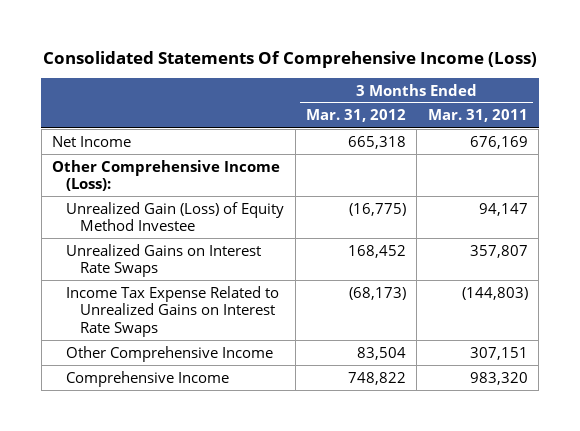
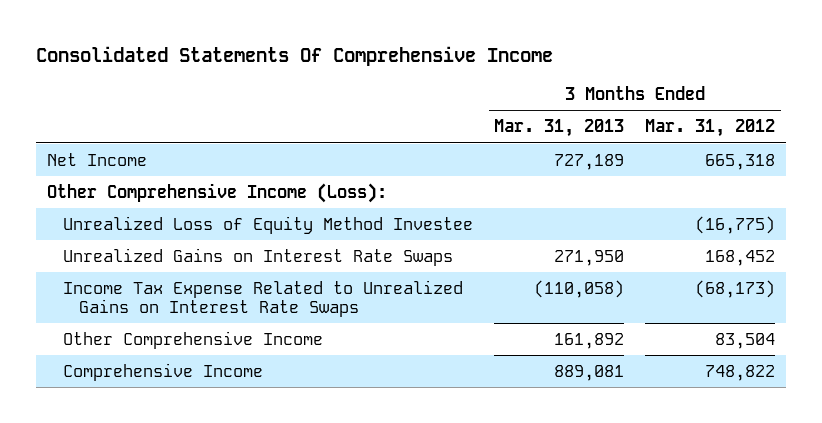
[42,50,537,68] Consolidated Statements Of Comprehensive Income (Loss) -> [36,45,554,66] Consolidated Statements Of Comprehensive Income
[427,109,528,123] Mar. 31, 2011 -> none
none -> [494,119,625,138] Mar. 31, 2013
[66,201,285,232] Unrealized Gain (Loss) of Equity Method Investee -> [63,215,474,234] Unrealized Loss of Equity Method Investee

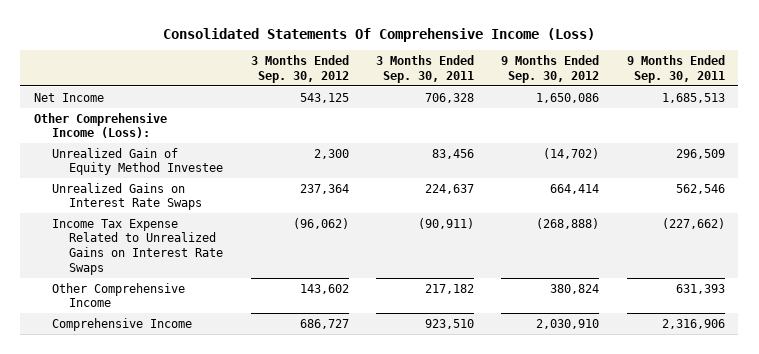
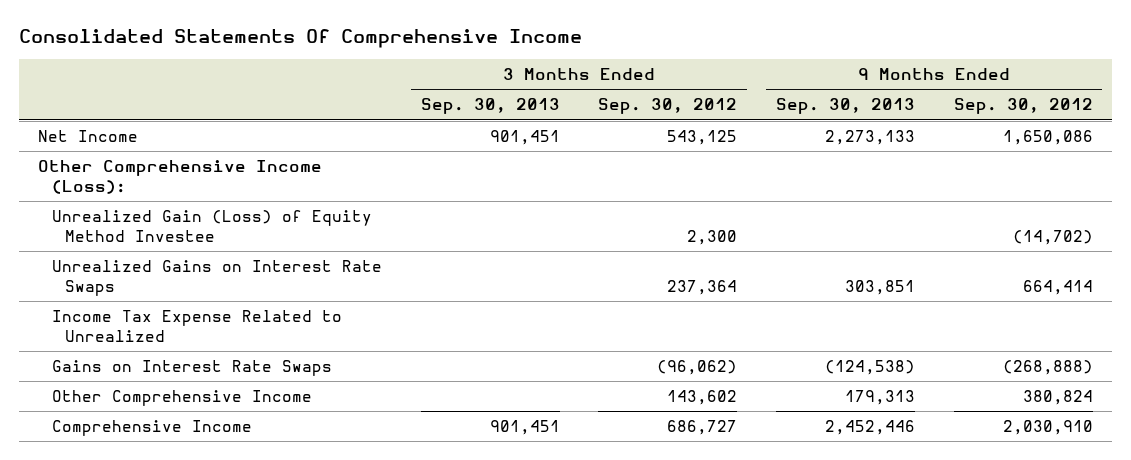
[163,27,596,42] Consolidated Statements Of Comprehensive Income (Loss) -> [18,29,582,49] Consolidated Statements Of Comprehensive Income
[375,55,474,83] 3 Months Ended Sep. 30, 2011 -> none
[626,55,725,83] 9 Months Ended Sep. 30, 2011 -> none
none -> [420,98,560,115] Sep. 30, 2013
none -> [775,98,915,115] Sep. 30, 2013
[51,147,224,176] Unrealized Gain of Equity Method Investee -> [51,210,372,243] Unrealized Gain (Loss) of Equity Method Investee
none -> [51,310,342,343] Income Tax Expense Related to Unrealized
[51,218,224,275] Income Tax Expense Related to Unrealized Gains on Interest Rate Swaps -> [51,360,332,377] Gains on Interest Rate Swaps

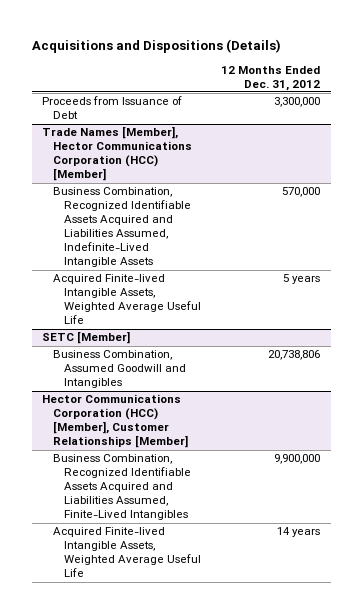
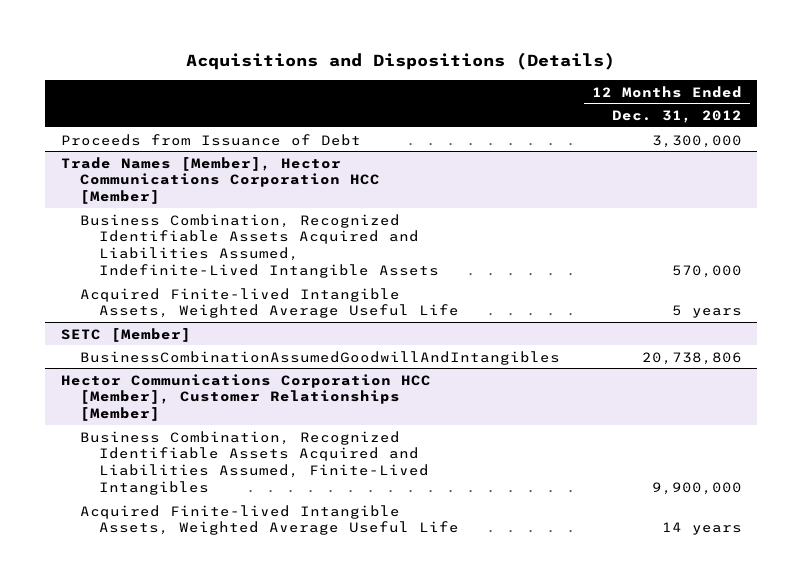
[42,126,193,182] Trade Names [Member], Hector Communications Corporation (HCC) [Member] -> [60,156,380,205] Trade Names [Member], Hector Communications Corporation HCC [Member]
[53,350,186,389] Business Combination, Assumed Goodwill and Intangibles -> [79,350,560,365] BusinessCombinationAssumedGoodwillAndIntangibles
[42,394,189,449] Hector Communications Corporation (HCC) [Member], Customer Relationships [Member] -> [60,373,431,422] Hector Communications Corporation HCC [Member], Customer Relationships [Member]

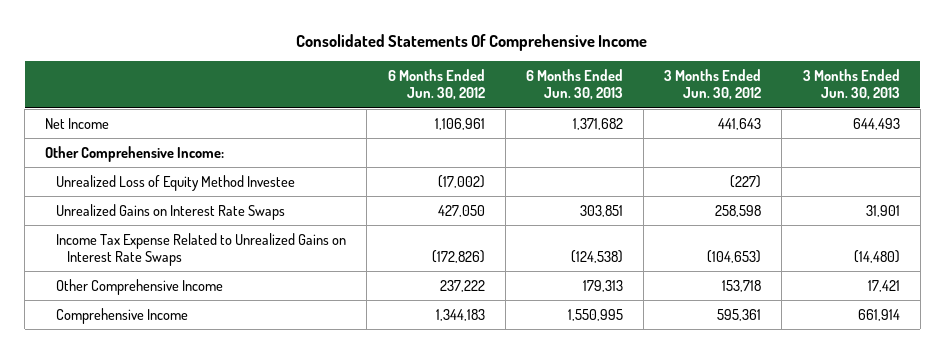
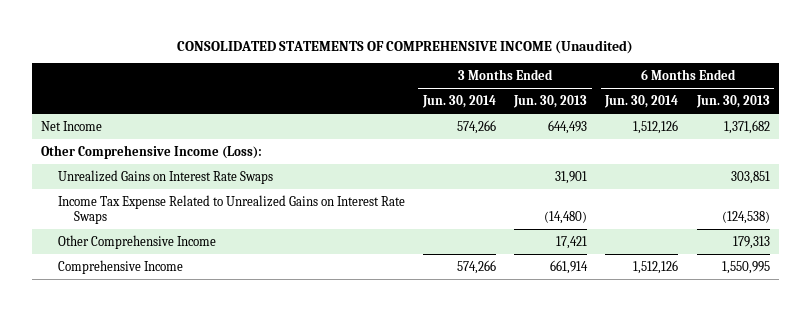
[296,33,648,51] Consolidated Statements Of Comprehensive Income -> [177,39,634,54] CONSOLIDATED STATEMENTS OF COMPREHENSIVE INCOME (Unaudited)
[387,68,485,101] 6 Months Ended Jun. 30, 2012 -> none
[664,68,762,101] 3 Months Ended Jun. 30, 2012 -> none
none -> [421,94,496,108] Jun. 30, 2014
none -> [604,94,679,108] Jun. 30, 2014
[56,174,296,191] Unrealized Loss of Equity Method Investee -> none
[45,145,225,162] Other Comprehensive Income: -> [41,144,263,159] Other Comprehensive Income (Loss):

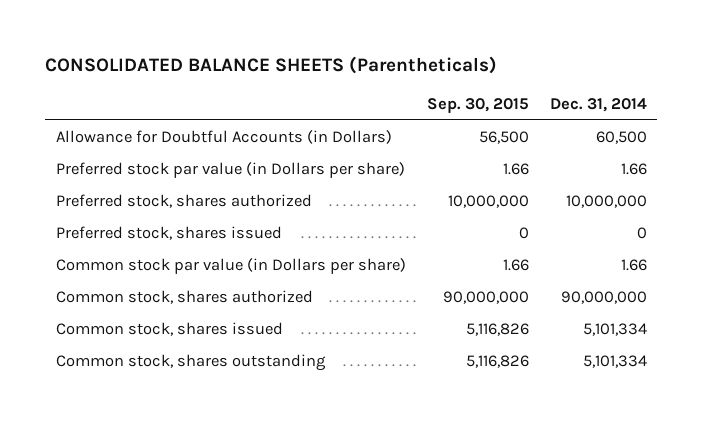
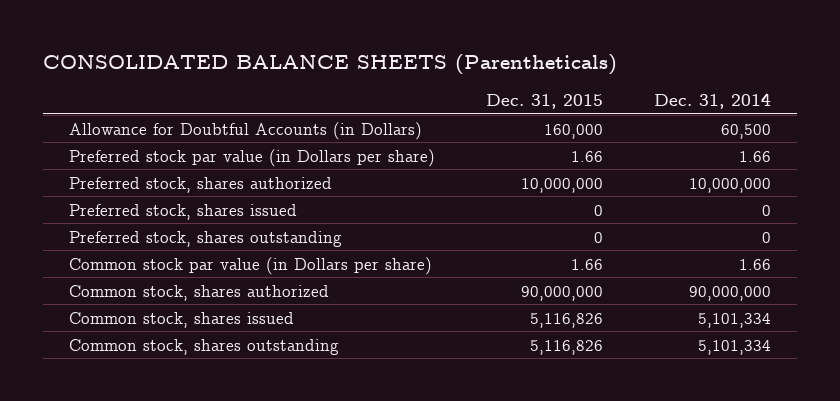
[426,97,529,113] Sep. 30, 2015 -> none
none -> [485,94,603,110] Dec. 31, 2015
none -> [68,230,342,247] Preferred stock, shares outstanding

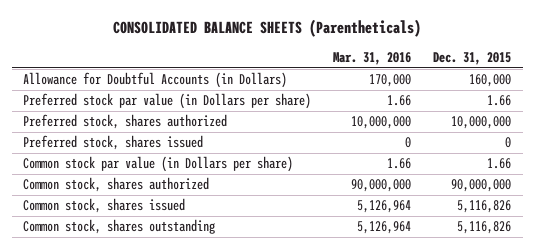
[654,93,772,110] Dec. 31, 2014 -> none
none -> [333,52,412,66] Mar. 31, 2016
[68,230,342,247] Preferred stock, shares outstanding -> none

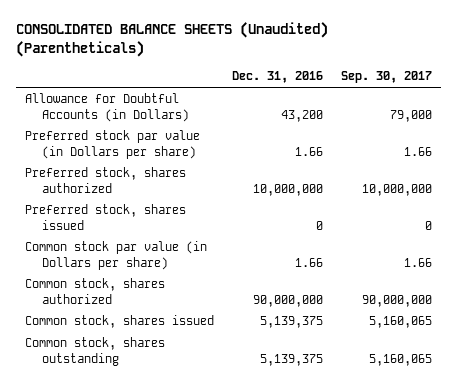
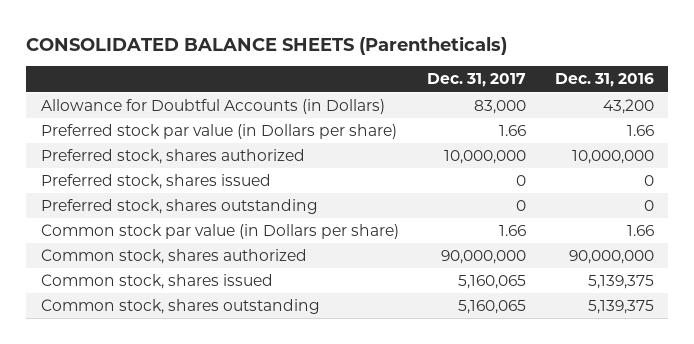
[15,22,328,58] CONSOLIDATED BALANCE SHEETS (Unaudited) (Parentheticals) -> [26,35,508,55] CONSOLIDATED BALANCE SHEETS (Parentheticals)
[340,71,432,84] Sep. 30, 2017 -> none
none -> [427,73,527,88] Dec. 31, 2017
none -> [40,199,318,215] Preferred stock, shares outstanding

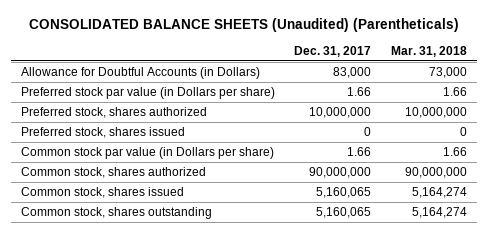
[26,35,508,55] CONSOLIDATED BALANCE SHEETS (Parentheticals) -> [28,18,459,33] CONSOLIDATED BALANCE SHEETS (Unaudited) (Parentheticals)
[554,73,654,88] Dec. 31, 2016 -> none
none -> [391,46,468,58] Mar. 31, 2018
[40,199,318,215] Preferred stock, shares outstanding -> none

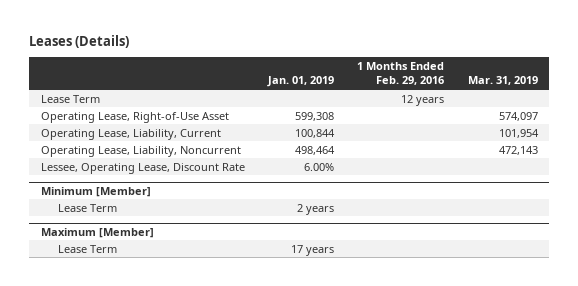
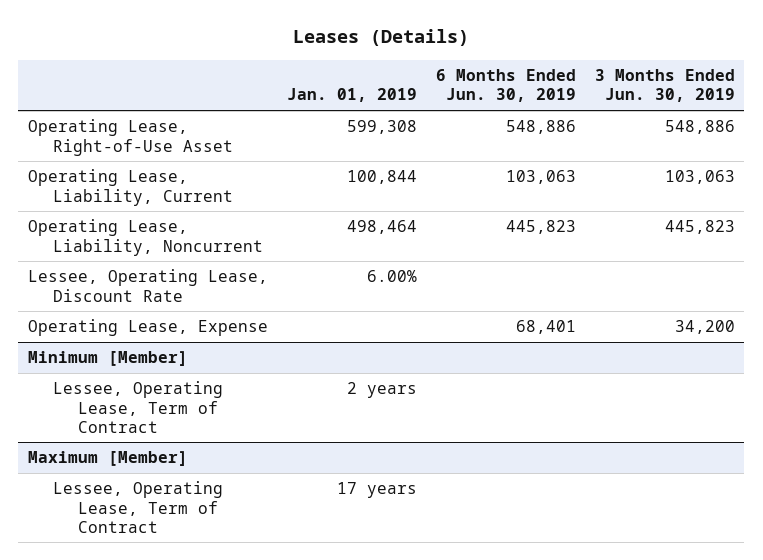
[357,62,445,86] 1 Months Ended Feb. 29, 2016 -> none
[467,76,538,86] Mar. 31, 2019 -> none
none -> [435,69,576,103] 6 Months Ended Jun. 30, 2019
none -> [594,69,735,103] 3 Months Ended Jun. 30, 2019
[40,94,100,103] Lease Term -> none
none -> [27,319,268,337] Operating Lease, Expense
[58,203,118,212] Lease Term -> none
none -> [52,381,223,433] Lessee, Operating Lease, Term of Contract
[58,244,118,253] Lease Term -> none
none -> [52,481,223,533] Lessee, Operating Lease, Term of Contract

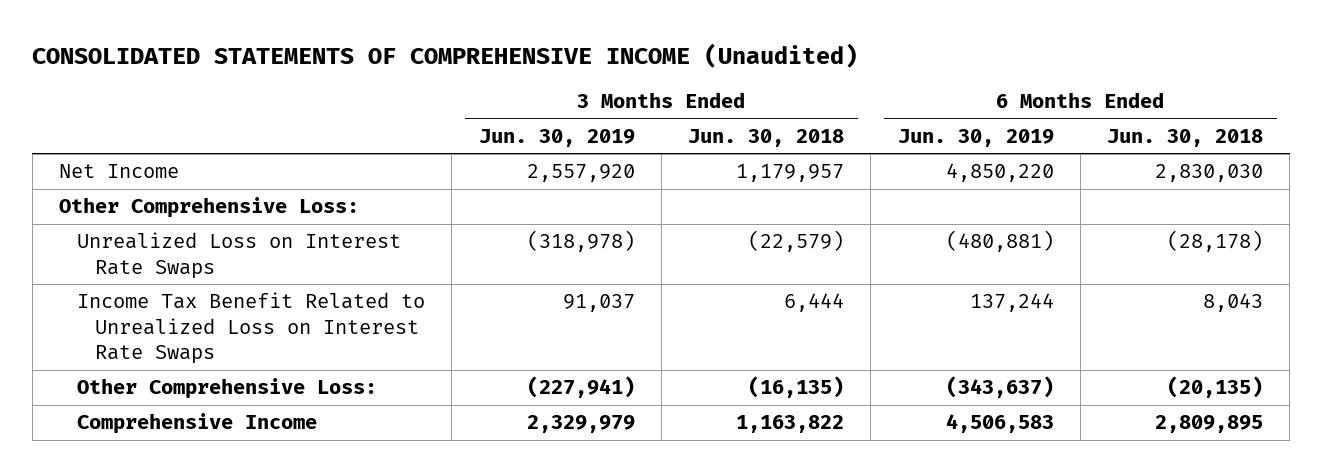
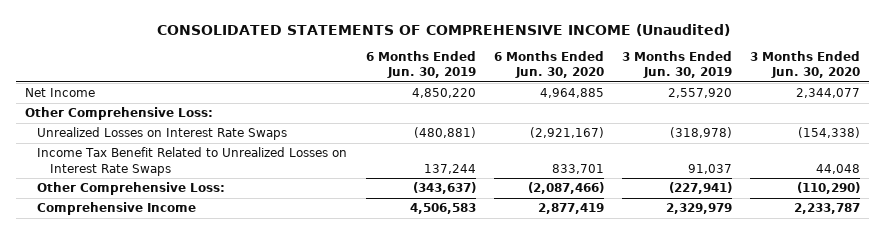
[688,128,845,147] Jun. 30, 2018 -> none
[1107,128,1264,147] Jun. 30, 2018 -> none
none -> [493,50,604,79] 6 Months Ended Jun. 30, 2020
none -> [750,50,861,79] 3 Months Ended Jun. 30, 2020
[77,232,402,279] Unrealized Loss on Interest Rate Swaps -> [37,127,288,141] Unrealized Losses on Interest Rate Swaps
[77,292,426,365] Income Tax Benefit Related to Unrealized Loss on Interest Rate Swaps -> [37,147,348,176] Income Tax Benefit Related to Unrealized Losses on Interest Rate Swaps

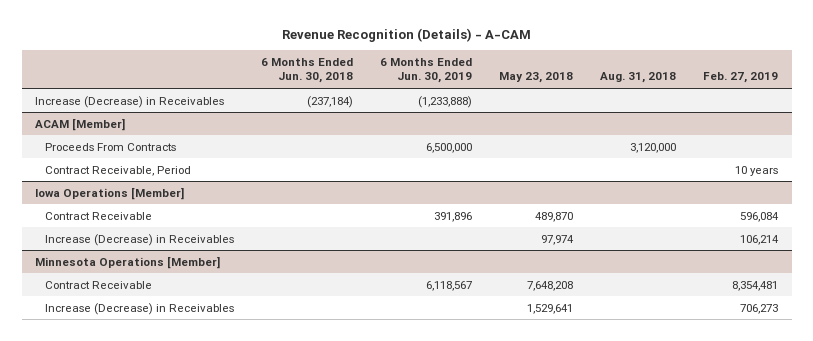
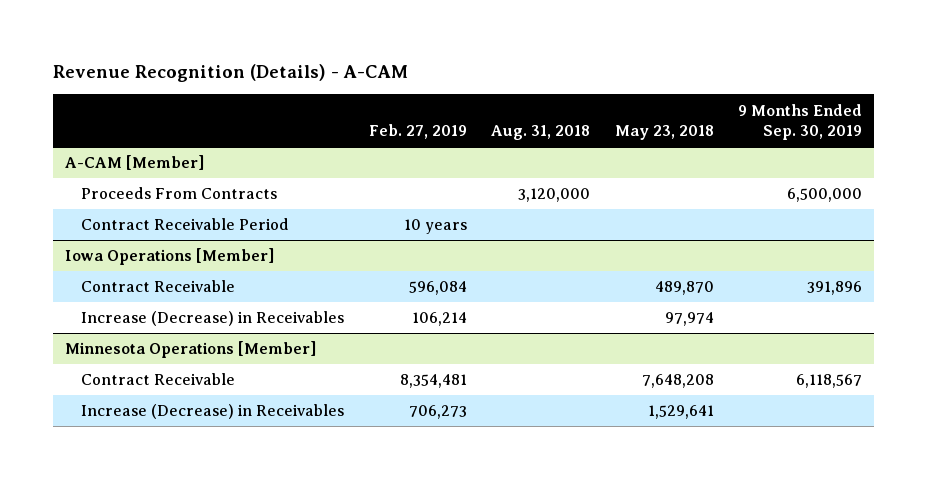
[261,57,354,84] 6 Months Ended Jun. 30, 2018 -> none
[380,57,473,84] 6 Months Ended Jun. 30, 2019 -> none
none -> [738,103,863,140] 9 Months Ended Sep. 30, 2019
[35,95,225,108] Increase (Decrease) in Receivables -> none
[35,117,126,131] ACAM [Member] -> [65,155,205,171] A-CAM [Member]
[45,165,192,176] Contract Receivable, Period -> [81,218,290,231] Contract Receivable Period

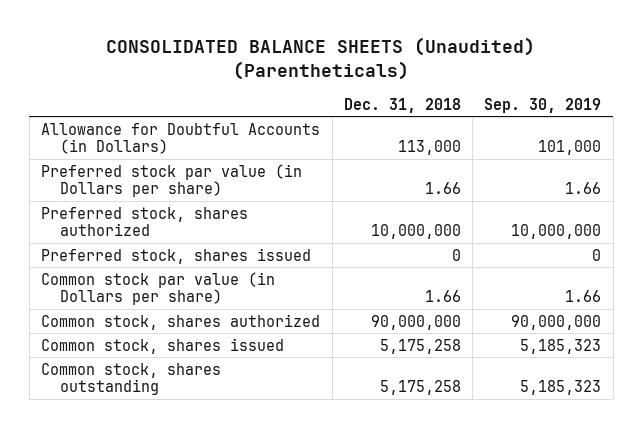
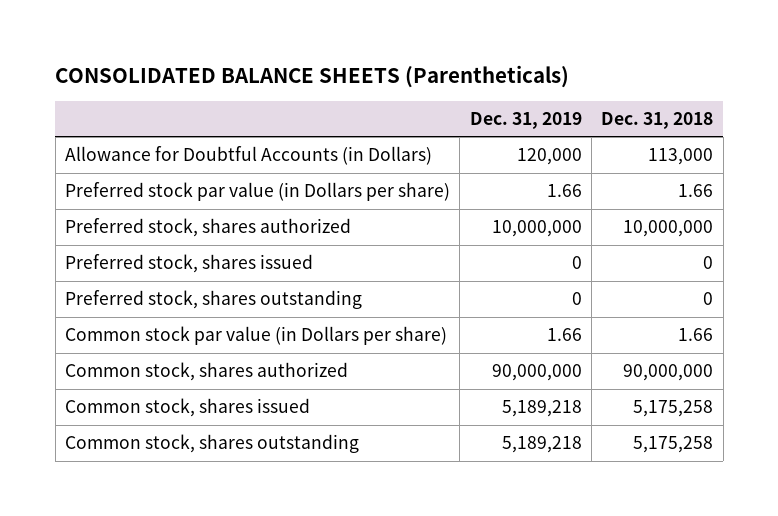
[106,37,536,80] CONSOLIDATED BALANCE SHEETS (Unaudited) (Parentheticals) -> [55,64,570,88] CONSOLIDATED BALANCE SHEETS (Parentheticals)
[484,97,602,113] Sep. 30, 2019 -> none
none -> [469,111,582,129] Dec. 31, 2019
none -> [65,290,363,310] Preferred stock, shares outstanding

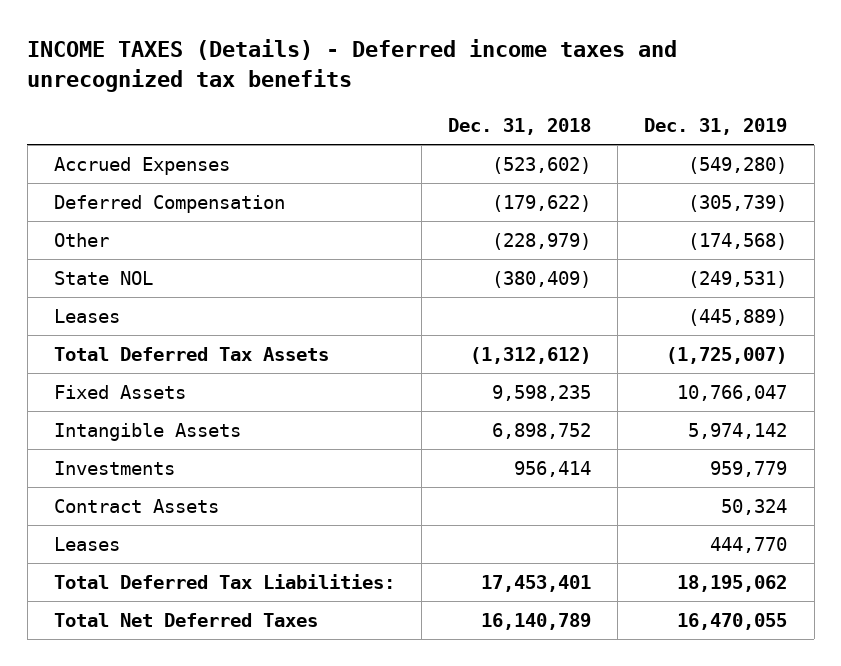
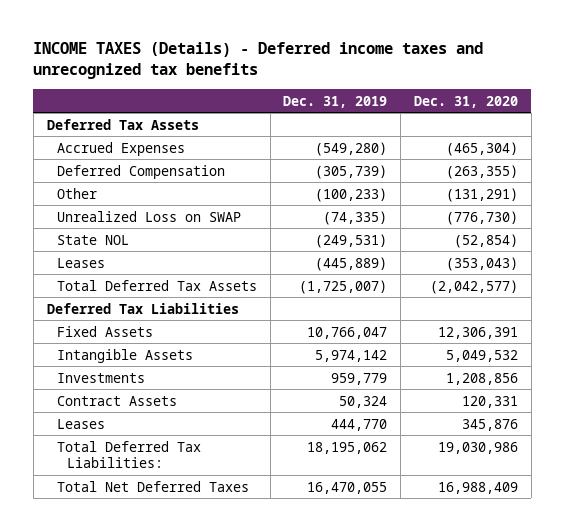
[448,118,592,136] Dec. 31, 2018 -> none
none -> [413,95,518,108] Dec. 31, 2020
none -> [46,118,199,130] Deferred Tax Assets
[688,233,788,251] (174,568) -> [315,187,388,202] (100,233)
none -> [56,210,241,222] Unrealized Loss on SWAP
none -> [46,302,239,314] Deferred Tax Liabilities

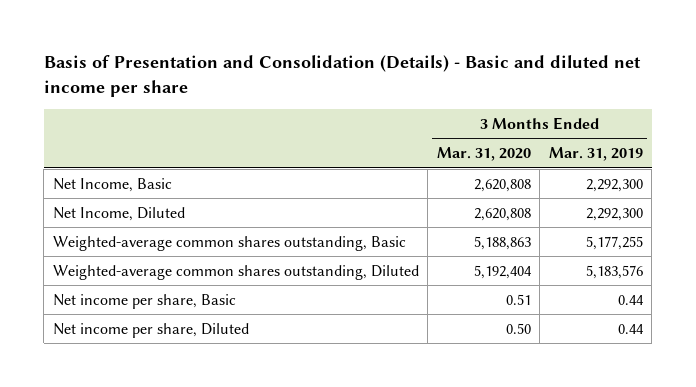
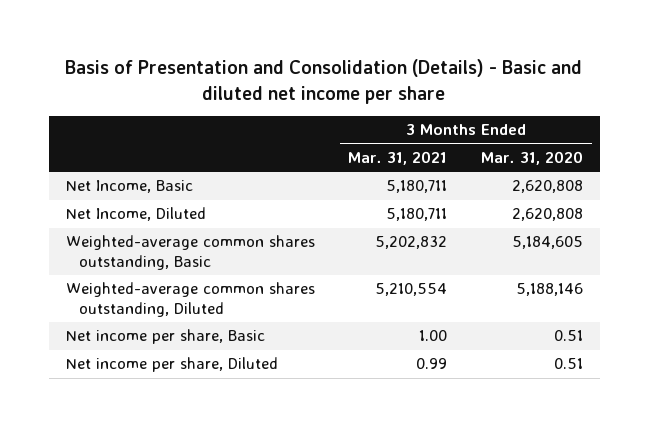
[548,147,643,162] Mar. 31, 2019 -> none
none -> [348,150,448,165] Mar. 31, 2021
[473,235,531,250] 5,188,863 -> [512,236,584,250] 5,184,605
[473,264,532,279] 5,192,404 -> [516,283,584,297] 5,188,146
[505,322,531,334] 0.50 -> [554,358,584,370] 0.51

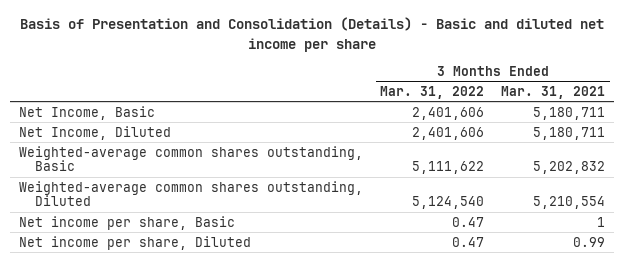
[481,150,584,165] Mar. 31, 2020 -> none
none -> [380,85,485,99] Mar. 31, 2022
[419,330,448,342] 1.00 -> [597,216,606,227] 1

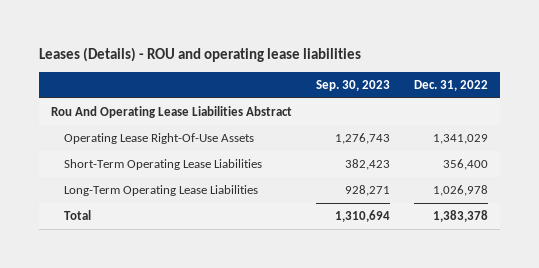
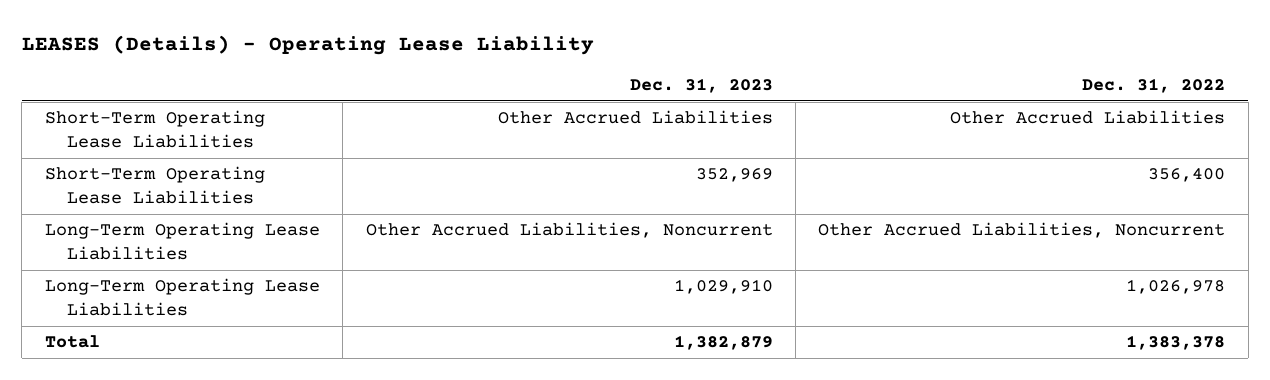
[38,46,361,62] Leases (Details) - ROU and operating lease liabilities -> [21,35,594,56] LEASES (Details) - Operating Lease Liability
[315,79,390,91] Sep. 30, 2023 -> none
none -> [629,77,773,93] Dec. 31, 2023
[50,106,292,119] Rou And Operating Lease Liabilities Abstract -> none
[63,133,254,145] Operating Lease Right-Of-Use Assets -> none
none -> [44,110,265,148] Short-Term Operating Lease Liabilities
none -> [44,222,320,260] Long-Term Operating Lease Liabilities

